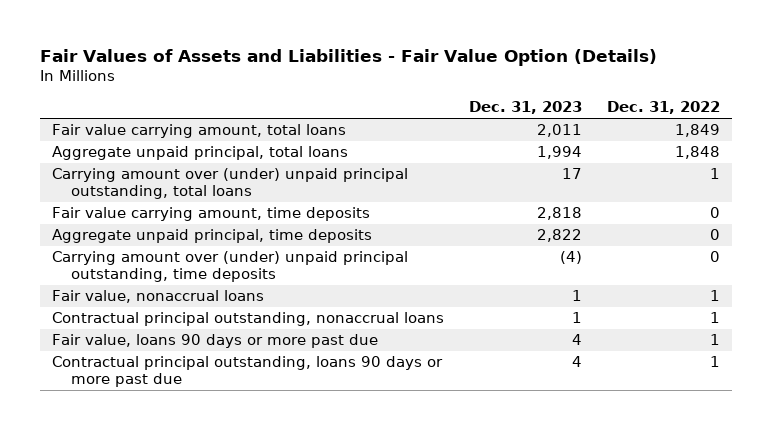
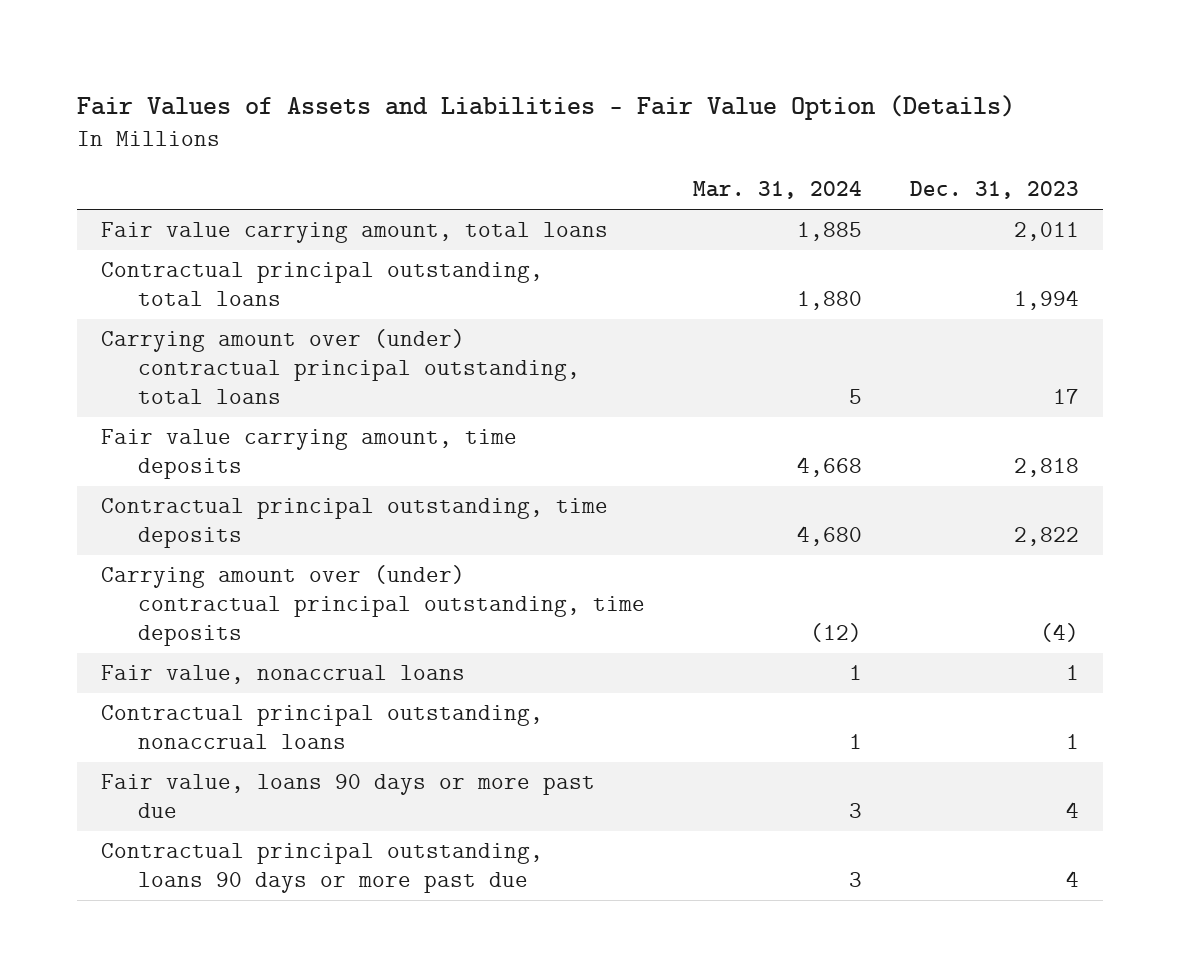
[606,101,720,115] Dec. 31, 2022 -> none
none -> [692,181,862,200] Mar. 31, 2024
[51,146,348,161] Aggregate unpaid principal, total loans -> [101,262,544,307] Contractual principal outstanding, total loans
[51,168,408,200] Carrying amount over (under) unpaid principal outstanding, total loans -> [101,329,581,405] Carrying amount over (under) contractual principal outstanding, total loans
[51,229,372,244] Aggregate unpaid principal, time deposits -> [101,498,609,549] Contractual principal outstanding, time deposits
[51,251,408,283] Carrying amount over (under) unpaid principal outstanding, time deposits -> [101,565,646,647] Carrying amount over (under) contractual principal outstanding, time deposits

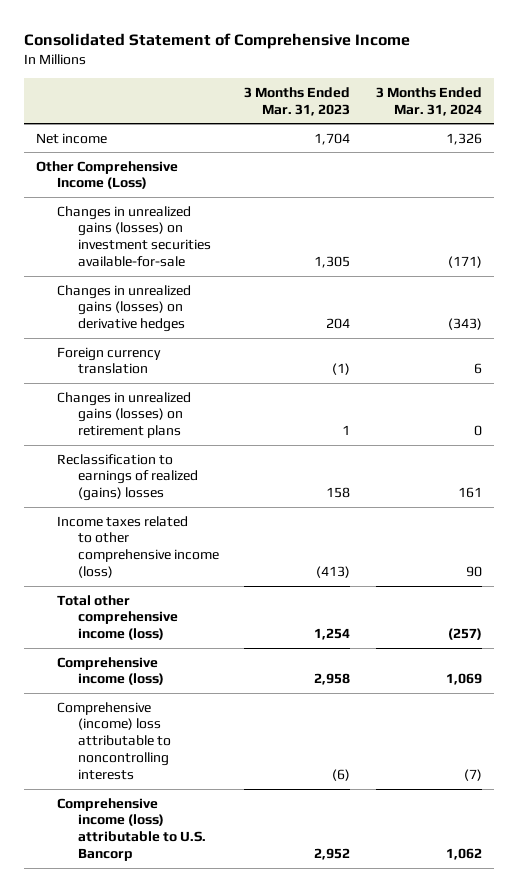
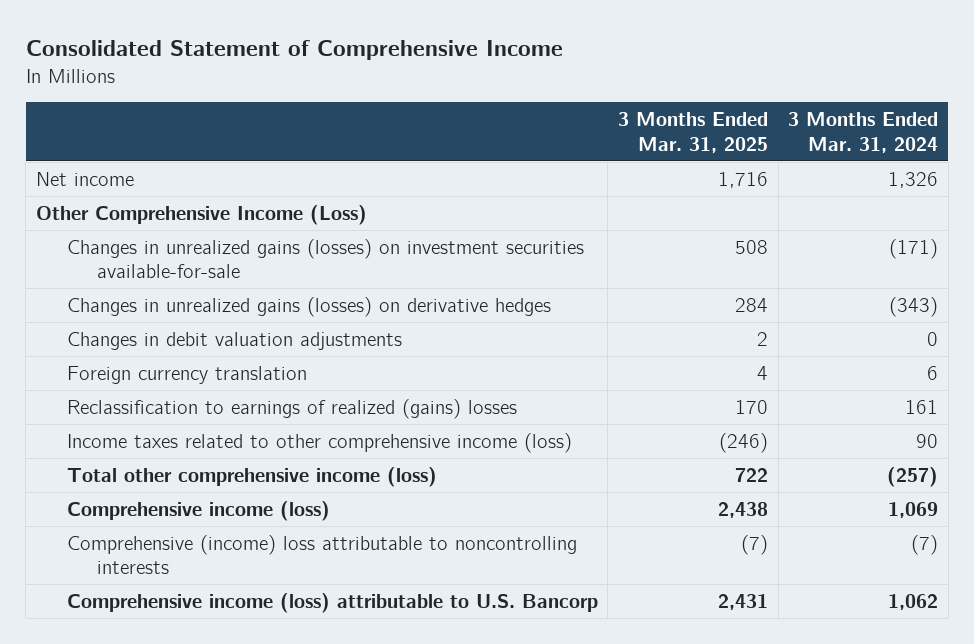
[244,86,351,116] 3 Months Ended Mar. 31, 2023 -> none
none -> [617,111,768,153] 3 Months Ended Mar. 31, 2025
none -> [66,331,402,350] Changes in debit valuation adjustments
[57,391,192,439] Changes in unrealized gains (losses) on retirement plans -> none

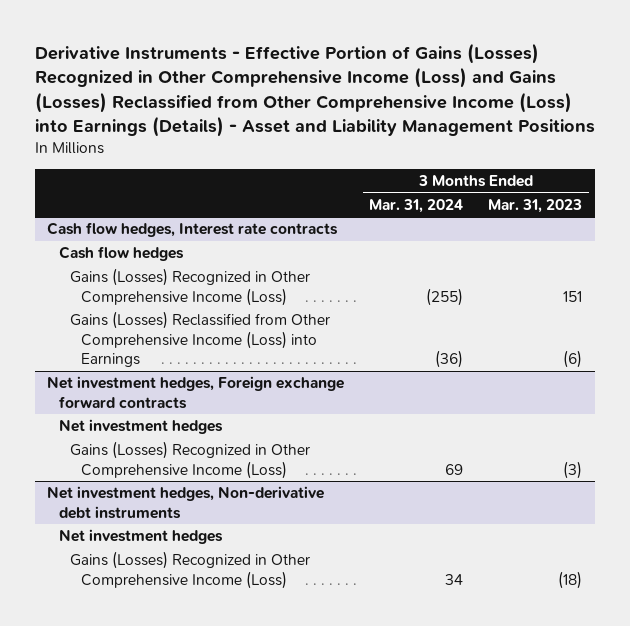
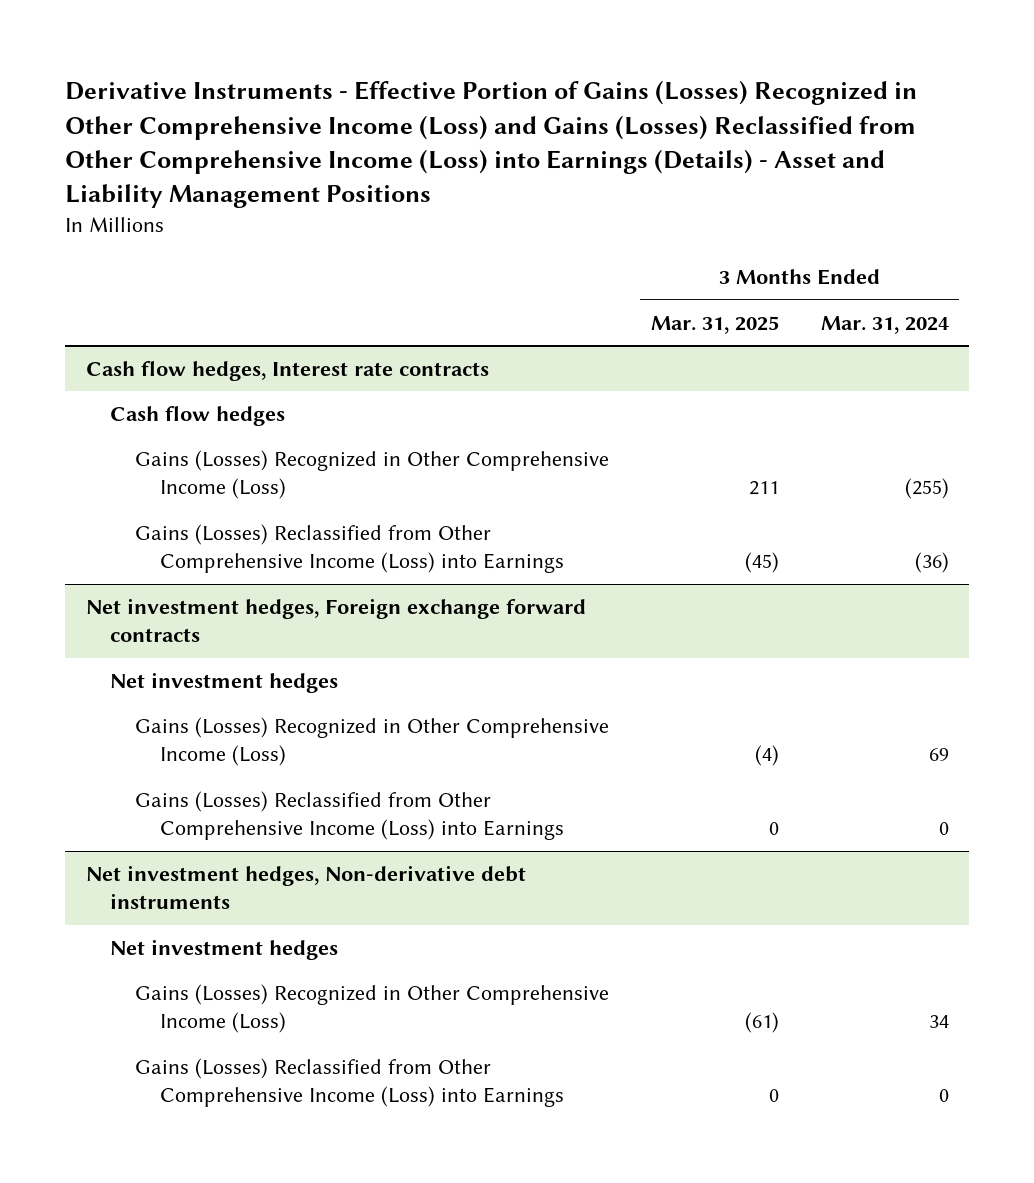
[488,198,583,213] Mar. 31, 2023 -> none
none -> [650,315,779,334] Mar. 31, 2025
none -> [135,790,564,841] Gains (Losses) Reclassified from Other Comprehensive Income (Loss) into Earnings
none -> [135,1057,564,1108] Gains (Losses) Reclassified from Other Comprehensive Income (Loss) into Earnings

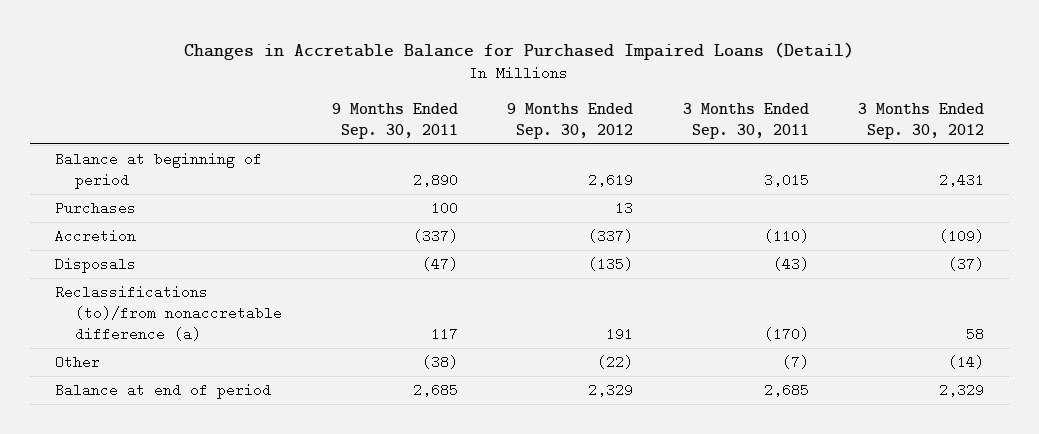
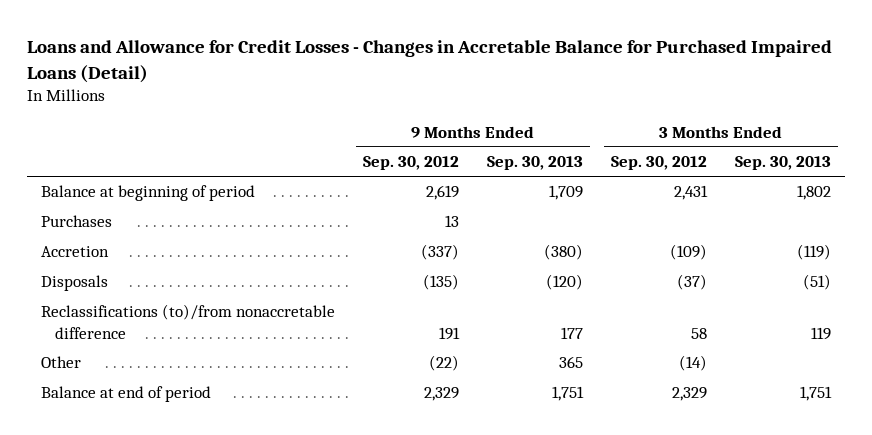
[184,41,855,60] Changes in Accretable Balance for Purchased Impaired Loans (Detail) -> [27,39,833,83] Loans and Allowance for Credit Losses - Changes in Accretable Balance for Purchased Impaired Loans (Detail)
[331,102,458,139] 9 Months Ended Sep. 30, 2011 -> none
[682,102,809,139] 3 Months Ended Sep. 30, 2011 -> none
none -> [487,156,584,171] Sep. 30, 2013
none -> [734,156,831,171] Sep. 30, 2013
[54,285,283,342] Reclassifications (to)/from nonaccretable difference (a) -> [41,304,336,339] Reclassifications (to)/from nonaccretable difference

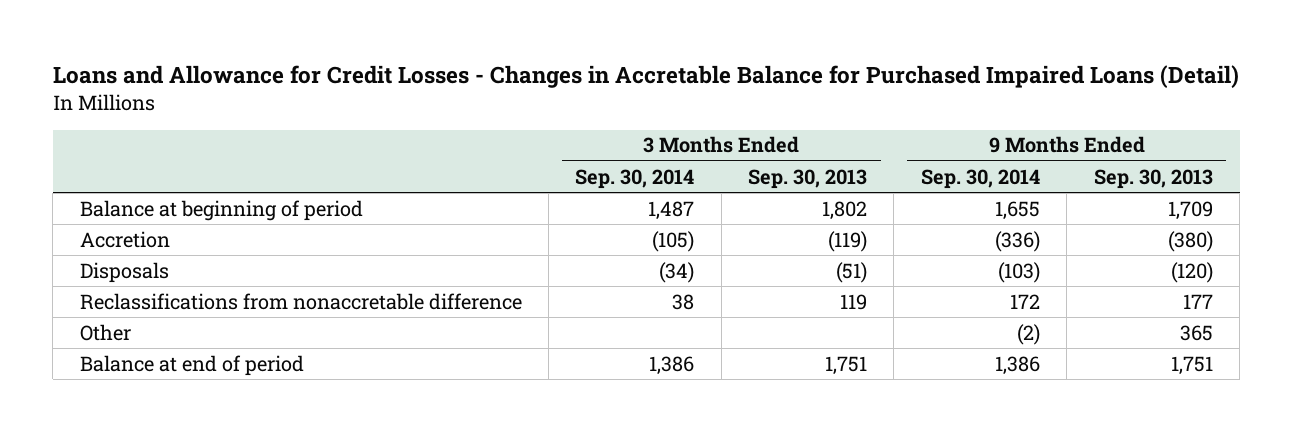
[363,156,460,171] Sep. 30, 2012 -> none
[610,156,707,171] Sep. 30, 2012 -> none
none -> [575,168,695,189] Sep. 30, 2014
none -> [920,168,1040,189] Sep. 30, 2014
[41,215,113,228] Purchases -> none
[41,304,336,339] Reclassifications (to)/from nonaccretable difference -> [79,292,522,310] Reclassifications from nonaccretable difference

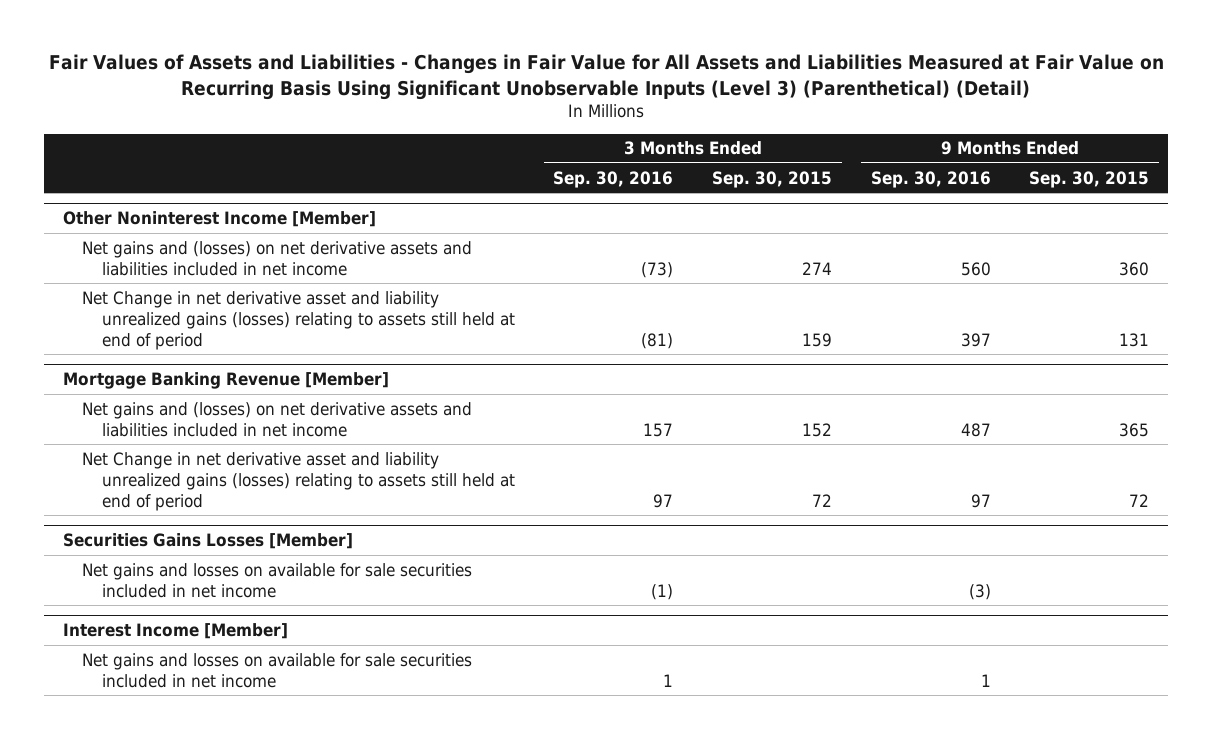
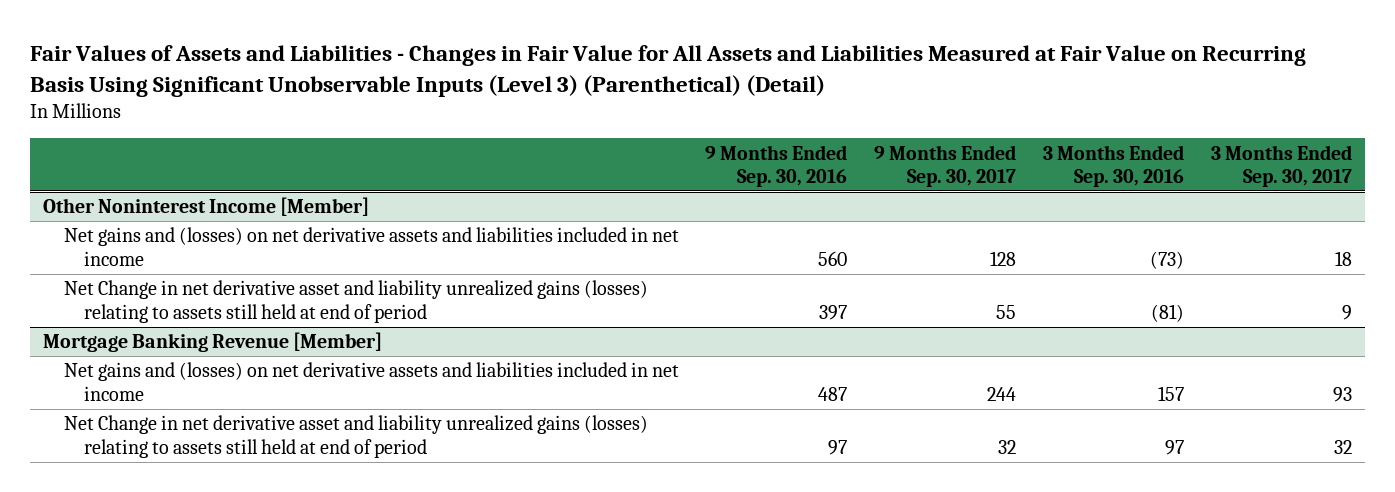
[711,170,832,188] Sep. 30, 2015 -> none
[1029,170,1150,188] Sep. 30, 2015 -> none
none -> [874,144,1017,187] 9 Months Ended Sep. 30, 2017
none -> [1210,144,1352,187] 3 Months Ended Sep. 30, 2017
[62,533,353,550] Securities Gains Losses [Member] -> none
[82,562,473,598] Net gains and losses on available for sale securities included in net income -> none
[62,623,288,640] Interest Income [Member] -> none
[82,652,473,688] Net gains and losses on available for sale securities included in net income -> none

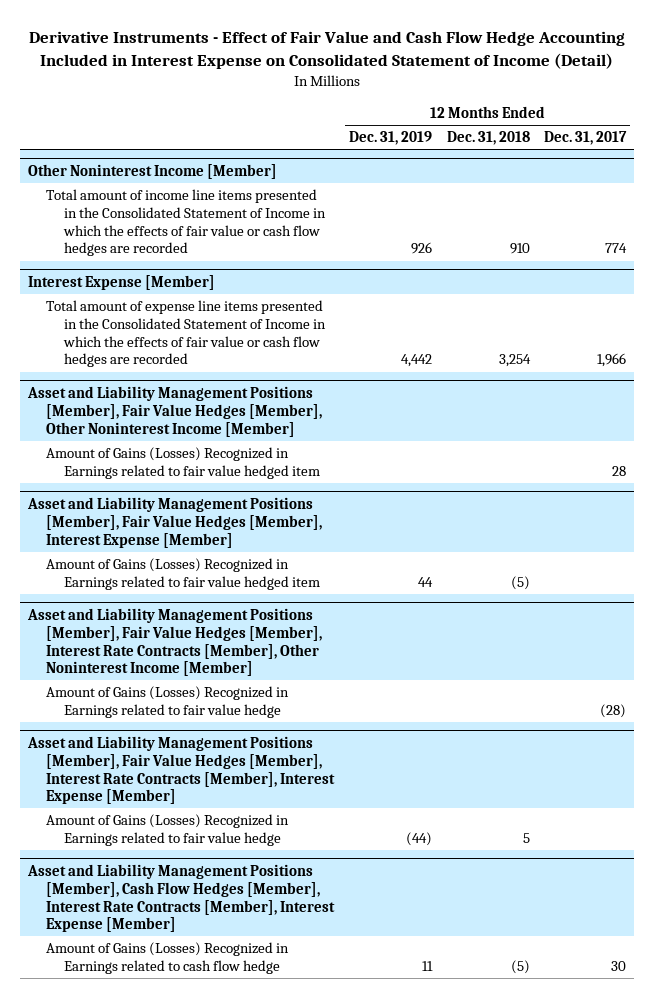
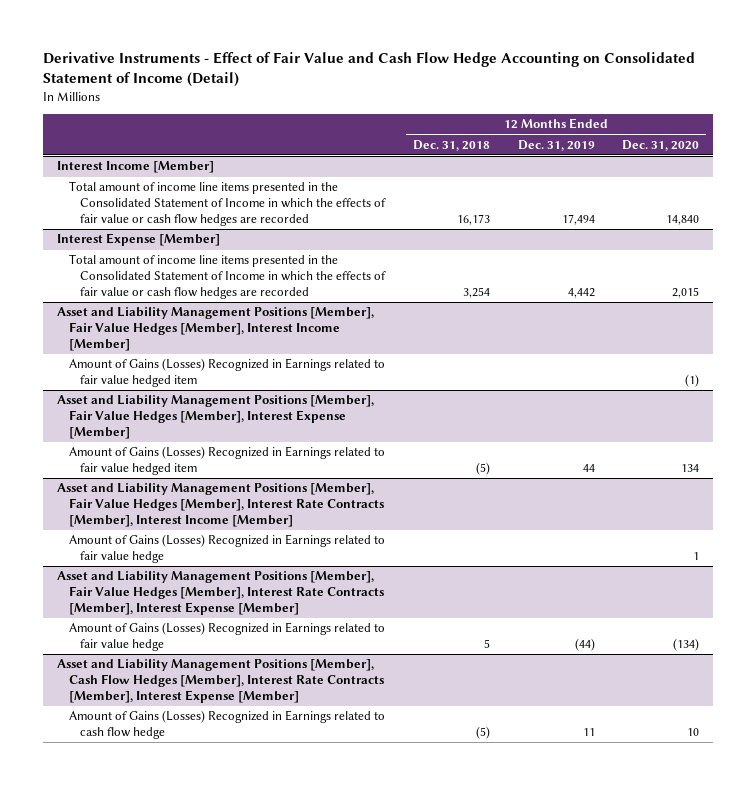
[28,31,625,70] Derivative Instruments - Effect of Fair Value and Cash Flow Hedge Accounting Included in Interest Expense on Consolidated Statement of Income (Detail) -> [43,52,696,88] Derivative Instruments - Effect of Fair Value and Cash Flow Hedge Accounting on Consolidated Statement of Income (Detail)
[544,131,628,146] Dec. 31, 2017 -> none
none -> [622,139,700,151] Dec. 31, 2020
[27,164,277,180] Other Noninterest Income [Member] -> none
none -> [56,161,214,174] Interest Income [Member]
[410,242,432,255] 926 -> [561,214,595,226] 17,494
[509,243,530,255] 910 -> [456,214,490,226] 16,173
[45,300,326,368] Total amount of expense line items presented in the Consolidated Statement of Income in which the effects of fair value or cash flow hedges are recorded -> [68,254,387,300] Total amount of income line items presented in the Consolidated Statement of Income in which the effects of fair value or cash flow hedges are recorded
[26,386,322,437] Asset and Liability Management Positions [Member], Fair Value Hedges [Member], Other Noninterest Income [Member] -> [56,307,374,352] Asset and Liability Management Positions [Member], Fair Value Hedges [Member], Interest Income [Member]
[26,608,322,677] Asset and Liability Management Positions [Member], Fair Value Hedges [Member], Interest Rate Contracts [Member], Other Noninterest Income [Member] -> [56,483,384,528] Asset and Liability Management Positions [Member], Fair Value Hedges [Member], Interest Rate Contracts [Member], Interest Income [Member]

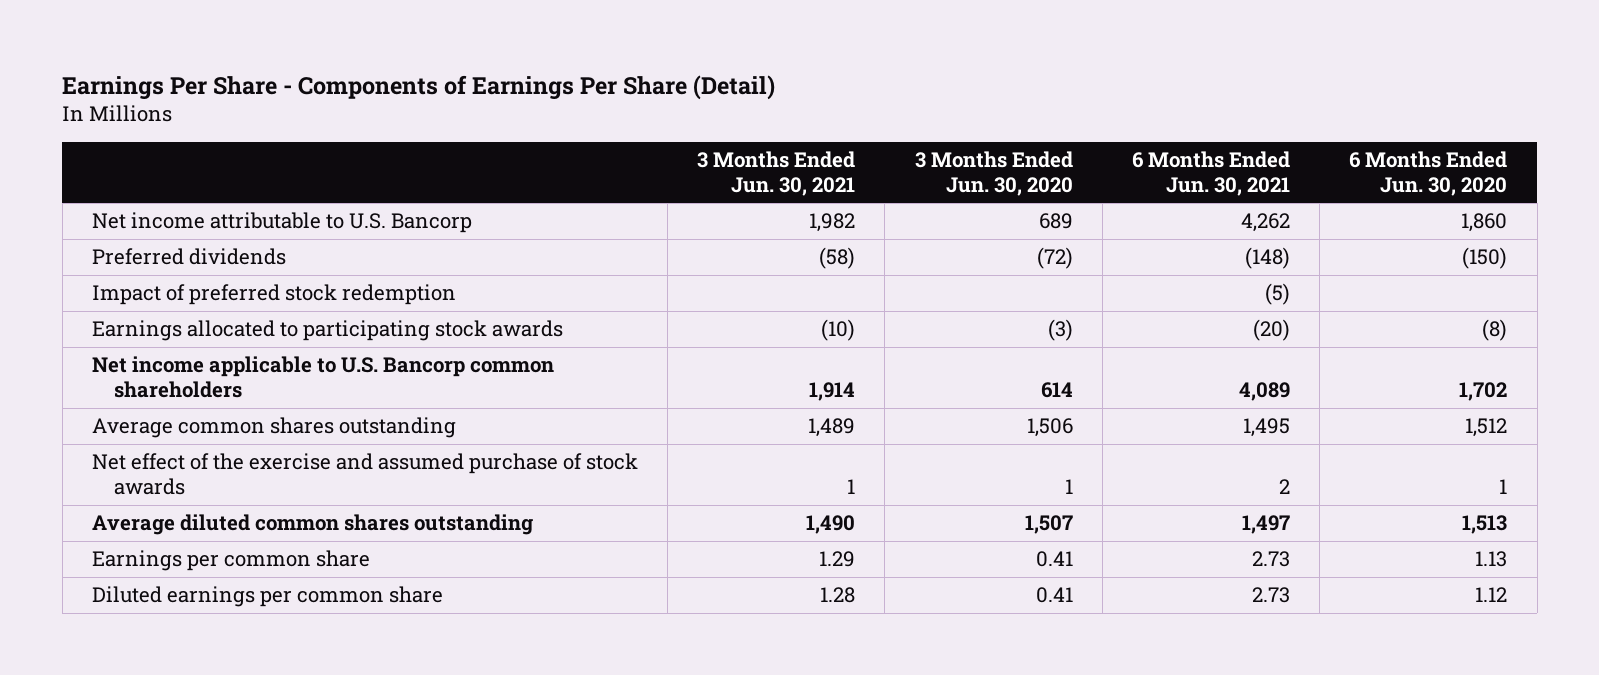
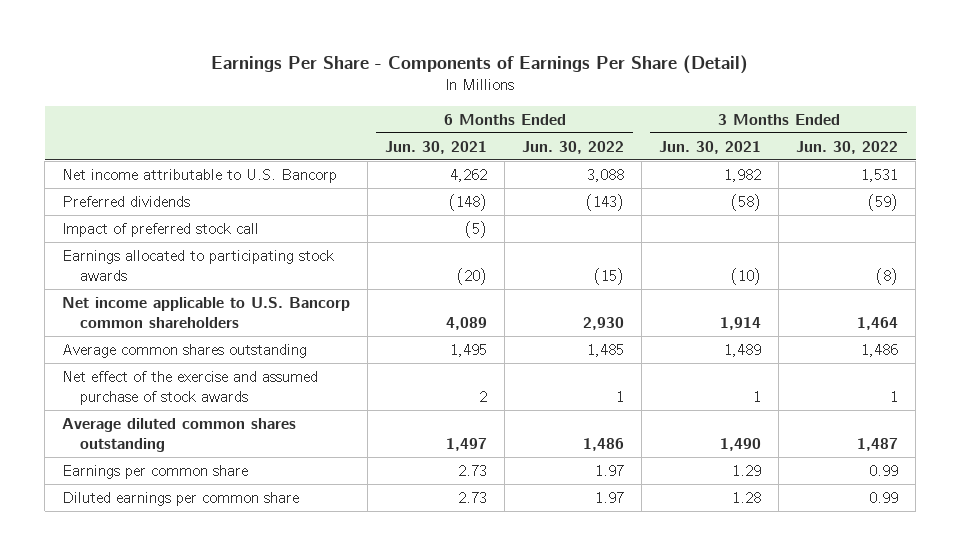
[914,151,1073,196] 3 Months Ended Jun. 30, 2020 -> none
[1349,151,1508,196] 6 Months Ended Jun. 30, 2020 -> none
none -> [522,140,625,154] Jun. 30, 2022
none -> [796,140,899,154] Jun. 30, 2022
[91,284,456,306] Impact of preferred stock redemption -> [62,222,260,237] Impact of preferred stock call

